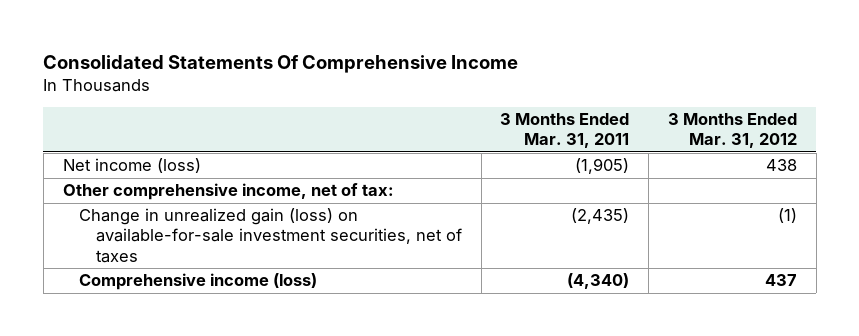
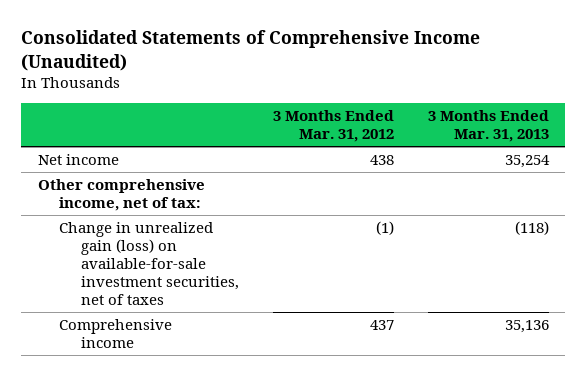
[43,54,519,73] Consolidated Statements Of Comprehensive Income -> [20,30,480,71] Consolidated Statements of Comprehensive Income (Unaudited)
[500,113,630,149] 3 Months Ended Mar. 31, 2011 -> none
none -> [427,110,549,143] 3 Months Ended Mar. 31, 2013
[62,158,201,174] Net income (loss) -> [37,153,119,165] Net income
[79,273,318,291] Comprehensive income (loss) -> [59,318,173,348] Comprehensive income

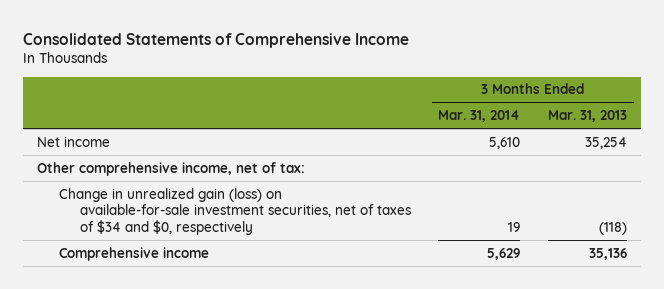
[20,30,480,71] Consolidated Statements of Comprehensive Income (Unaudited) -> [23,32,410,48] Consolidated Statements of Comprehensive Income
[272,110,394,143] 3 Months Ended Mar. 31, 2012 -> none
none -> [438,110,521,123] Mar. 31, 2014
[59,221,239,306] Change in unrealized gain (loss) on available-for-sale investment securities, net of taxes -> [58,187,412,236] Change in unrealized gain (loss) on available-for-sale investment securities, net of taxes of $34 and $0, respectively

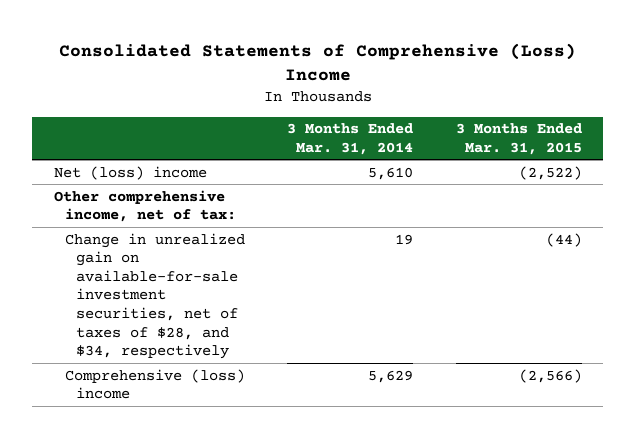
[23,32,410,48] Consolidated Statements of Comprehensive Income -> [58,43,576,82] Consolidated Statements of Comprehensive (Loss) Income
[547,110,627,123] Mar. 31, 2013 -> none
none -> [455,123,582,155] 3 Months Ended Mar. 31, 2015
[37,135,111,147] Net income -> [53,165,207,180] Net (loss) income
[58,187,412,236] Change in unrealized gain (loss) on available-for-sale investment securities, net of taxes of $34 and $0, respectively -> [65,232,246,360] Change in unrealized gain on available-for-sale investment securities, net of taxes of $28, and $34, respectively
[58,246,209,261] Comprehensive income -> [65,368,246,400] Comprehensive (loss) income

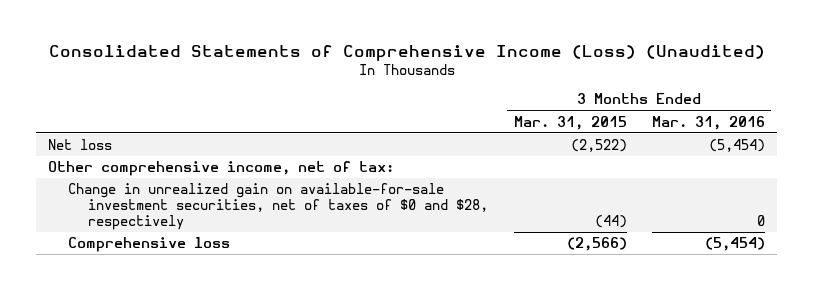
[58,43,576,82] Consolidated Statements of Comprehensive (Loss) Income -> [48,44,765,61] Consolidated Statements of Comprehensive Income (Loss) (Unaudited)
[287,123,414,155] 3 Months Ended Mar. 31, 2014 -> none
none -> [651,115,765,130] Mar. 31, 2016
[53,165,207,180] Net (loss) income -> [48,139,113,151] Net loss
[65,232,246,360] Change in unrealized gain on available-for-sale investment securities, net of taxes of $28, and $34, respectively -> [68,183,489,231] Change in unrealized gain on available-for-sale investment securities, net of taxes of $0 and $28, respectively
[65,368,246,400] Comprehensive (loss) income -> [68,237,231,253] Comprehensive loss

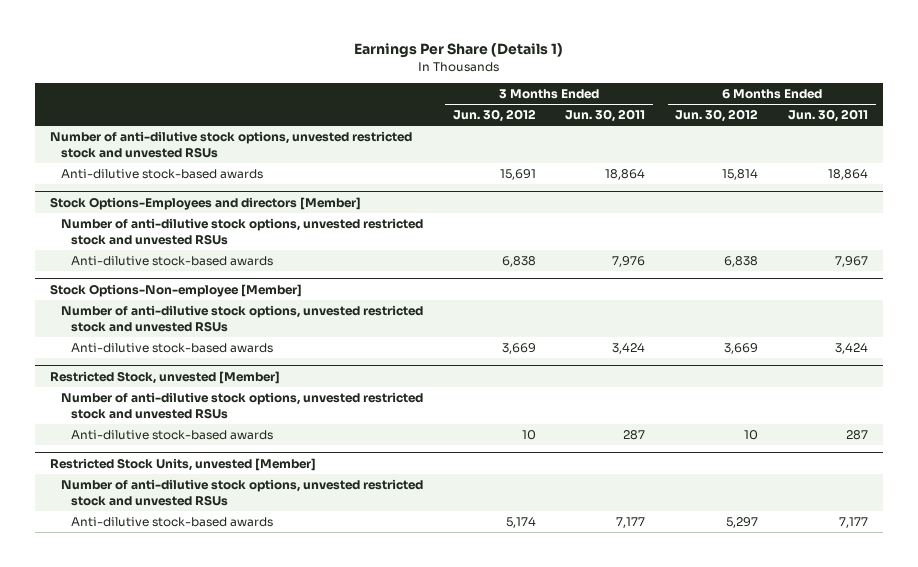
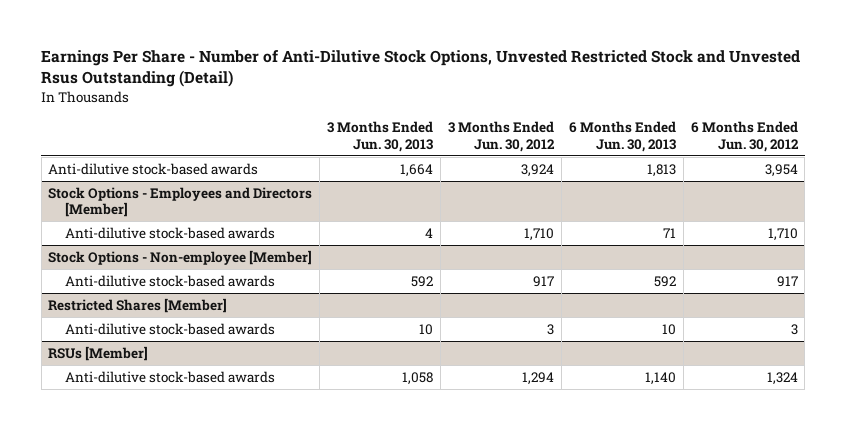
[354,43,564,59] Earnings Per Share (Details 1) -> [41,50,801,88] Earnings Per Share - Number of Anti-Dilutive Stock Options, Unvested Restricted Stock and Unvested Rsus Outstanding (Detail)
[565,109,646,123] Jun. 30, 2011 -> none
[788,109,869,123] Jun. 30, 2011 -> none
none -> [327,121,434,152] 3 Months Ended Jun. 30, 2013
none -> [568,121,676,152] 6 Months Ended Jun. 30, 2013
[50,131,413,158] Number of anti-dilutive stock options, unvested restricted stock and unvested RSUs -> none
[60,218,423,245] Number of anti-dilutive stock options, unvested restricted stock and unvested RSUs -> none
[60,305,423,332] Number of anti-dilutive stock options, unvested restricted stock and unvested RSUs -> none
[50,370,281,384] Restricted Stock, unvested [Member] -> none
[60,392,423,419] Number of anti-dilutive stock options, unvested restricted stock and unvested RSUs -> none
[50,457,317,471] Restricted Stock Units, unvested [Member] -> none
[60,479,423,506] Number of anti-dilutive stock options, unvested restricted stock and unvested RSUs -> none
[499,169,536,181] 15,691 -> [520,163,554,177] 3,924
[722,169,759,181] 15,814 -> [764,163,798,177] 3,954
[50,196,362,210] Stock Options-Employees and directors [Member] -> [48,186,313,218] Stock Options - Employees and Directors [Member]
[501,256,536,268] 6,838 -> [523,227,554,241] 1,710
[724,256,759,268] 6,838 -> [767,227,798,241] 1,710
[50,283,303,297] Stock Options-Non-employee [Member] -> [48,249,313,265] Stock Options - Non-employee [Member]
[501,343,536,355] 3,669 -> [532,275,554,287] 917
[724,343,759,355] 3,669 -> [776,275,798,287] 917
none -> [48,297,228,313] Restricted Shares [Member]
[521,430,536,441] 10 -> [546,323,554,335] 3
[744,430,759,441] 10 -> [790,323,798,335] 3
none -> [48,345,149,361] RSUs [Member]
[505,517,536,529] 5,174 -> [521,371,554,385] 1,294
[726,517,759,529] 5,297 -> [766,371,798,385] 1,324

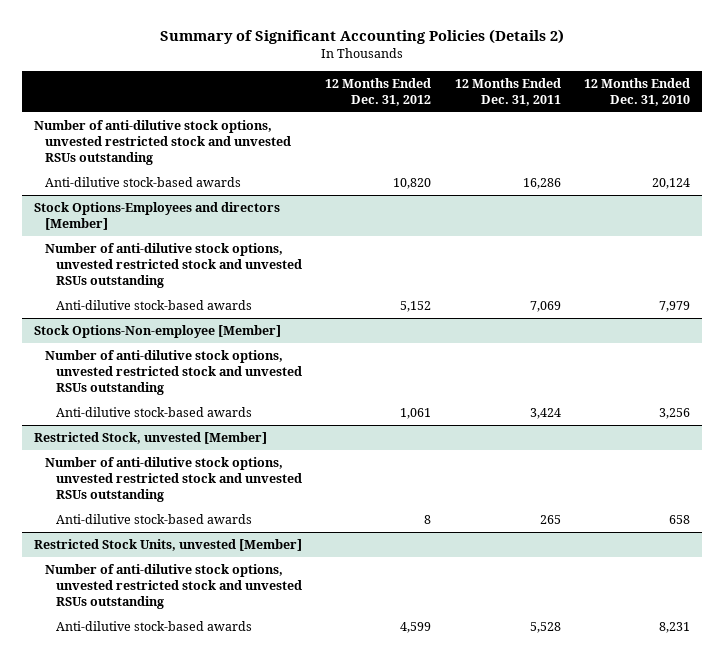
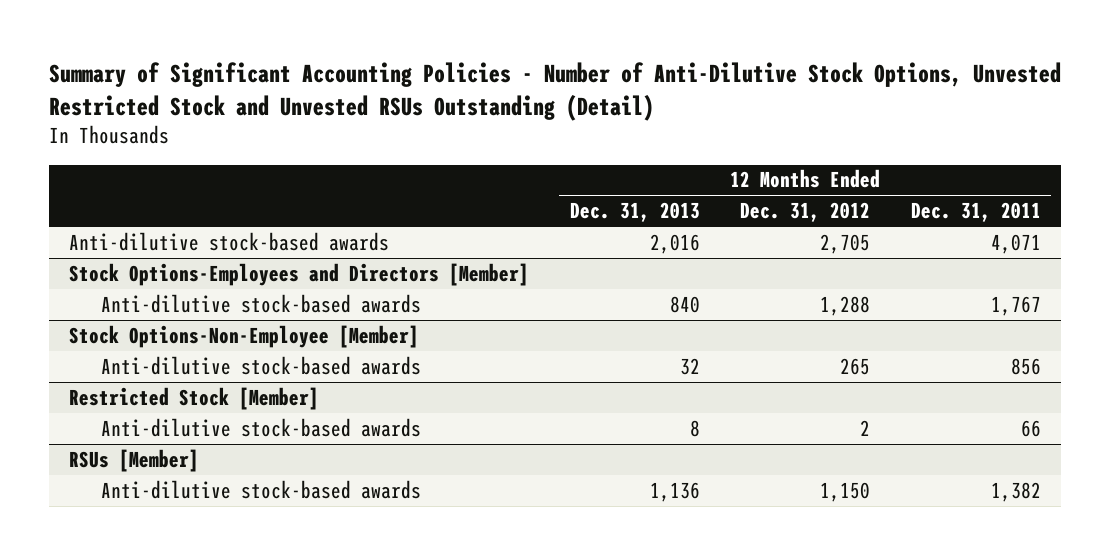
[159,29,564,45] Summary of Significant Accounting Policies (Details 2) -> [48,61,1061,121] Summary of Significant Accounting Policies - Number of Anti-Dilutive Stock Options, Unvested Restricted Stock and Unvested RSUs Outstanding (Detail)
[584,77,691,106] 12 Months Ended Dec. 31, 2010 -> none
none -> [569,202,700,223] Dec. 31, 2013
[33,120,291,165] Number of anti-dilutive stock options, unvested restricted stock and unvested RSUs outstanding -> none
[44,243,302,288] Number of anti-dilutive stock options, unvested restricted stock and unvested RSUs outstanding -> none
[44,350,302,395] Number of anti-dilutive stock options, unvested restricted stock and unvested RSUs outstanding -> none
[44,457,302,502] Number of anti-dilutive stock options, unvested restricted stock and unvested RSUs outstanding -> none
[33,539,302,552] Restricted Stock Units, unvested [Member] -> none
[44,564,302,609] Number of anti-dilutive stock options, unvested restricted stock and unvested RSUs outstanding -> none
[393,178,432,190] 10,820 -> [820,233,871,254] 2,705
[522,178,561,190] 16,286 -> [990,233,1041,254] 4,071
[33,202,280,230] Stock Options-Employees and directors [Member] -> [68,262,529,286] Stock Options-Employees and Directors [Member]
[400,301,432,313] 5,152 -> [820,295,871,316] 1,288
[529,301,561,313] 7,069 -> [990,295,1041,316] 1,767
[33,325,281,339] Stock Options-Non-employee [Member] -> [68,324,419,348] Stock Options-Non-Employee [Member]
[400,408,432,420] 1,061 -> [840,357,871,375] 265
[529,408,561,420] 3,424 -> [1010,357,1041,375] 856
[33,432,267,445] Restricted Stock, unvested [Member] -> [68,386,319,410] Restricted Stock [Member]
[424,515,432,525] 8 -> [860,419,871,436] 2
[539,515,561,525] 265 -> [1020,419,1041,437] 66
none -> [68,448,199,472] RSUs [Member]
[400,622,432,634] 4,599 -> [820,481,871,502] 1,150
[529,622,561,634] 5,528 -> [990,481,1041,502] 1,382

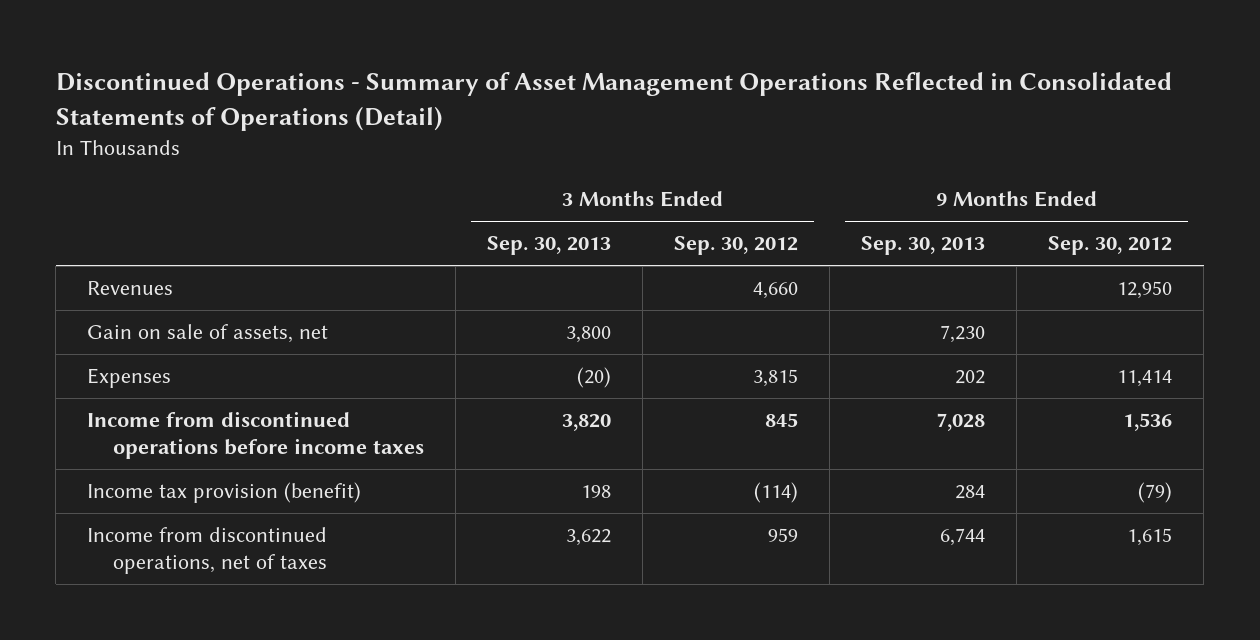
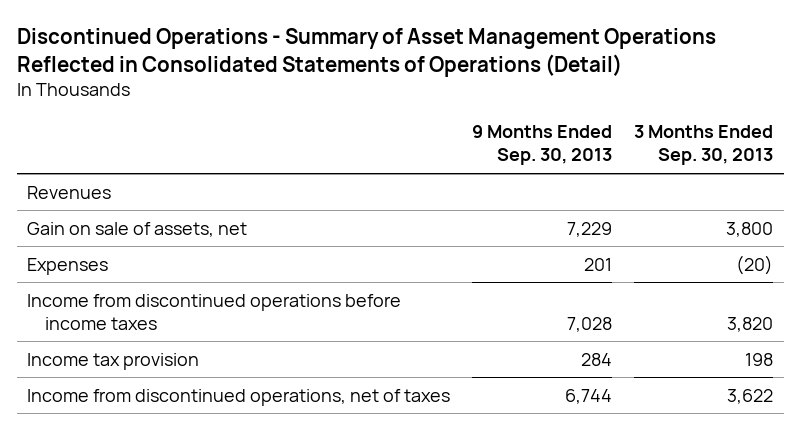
[674,236,799,256] Sep. 30, 2012 -> none
[1048,236,1173,256] Sep. 30, 2012 -> none
[940,325,986,344] 7,230 -> [567,221,613,237] 7,229
[955,370,986,385] 202 -> [584,257,613,271] 201
[87,482,362,504] Income tax provision (benefit) -> [27,352,200,370] Income tax provision

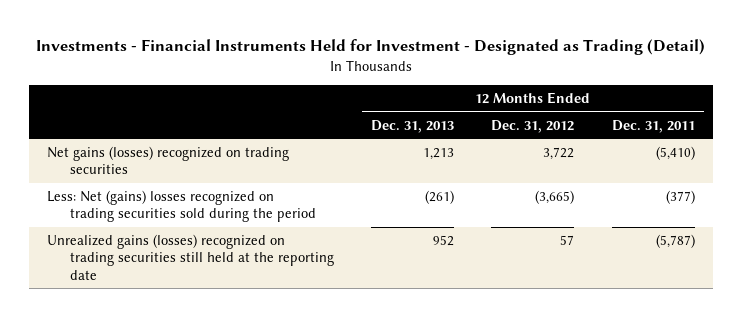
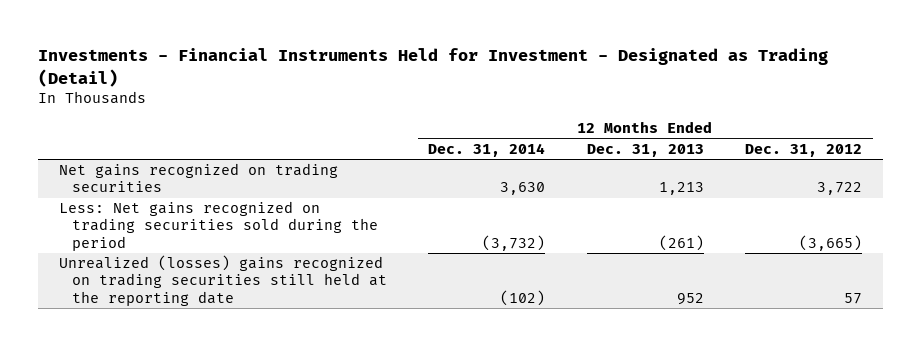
[611,119,695,133] Dec. 31, 2011 -> none
none -> [428,143,546,158] Dec. 31, 2014
[47,146,290,175] Net gains (losses) recognized on trading securities -> [59,163,339,193] Net gains recognized on trading securities
[47,190,317,223] Less: Net (gains) losses recognized on trading securities sold during the period -> [59,201,378,251] Less: Net gains recognized on trading securities sold during the period
[47,234,335,280] Unrealized gains (losses) recognized on trading securities still held at the reporting date -> [59,255,387,306] Unrealized (losses) gains recognized on trading securities still held at the reporting date

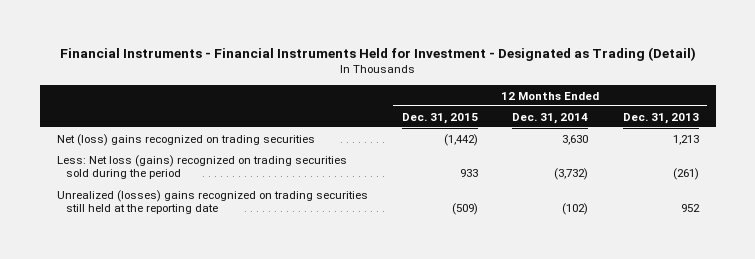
[38,48,829,87] Investments - Financial Instruments Held for Investment - Designated as Trading (Detail) -> [59,46,696,61] Financial Instruments - Financial Instruments Held for Investment - Designated as Trading (Detail)
[745,144,863,158] Dec. 31, 2012 -> none
none -> [402,112,479,124] Dec. 31, 2015
[59,163,339,193] Net gains recognized on trading securities -> [56,133,315,146] Net (loss) gains recognized on trading securities
[59,201,378,251] Less: Net gains recognized on trading securities sold during the period -> [56,154,347,180] Less: Net loss (gains) recognized on trading securities sold during the period

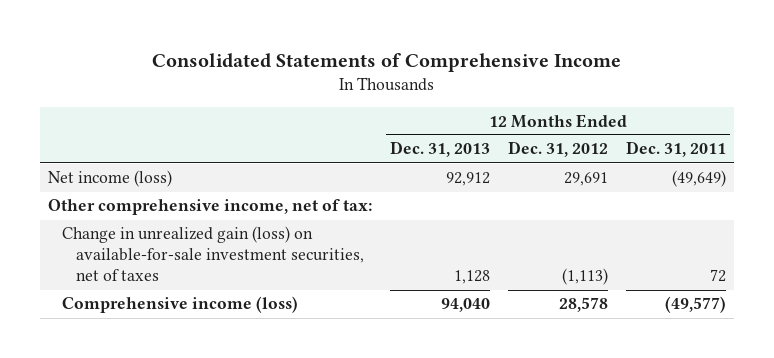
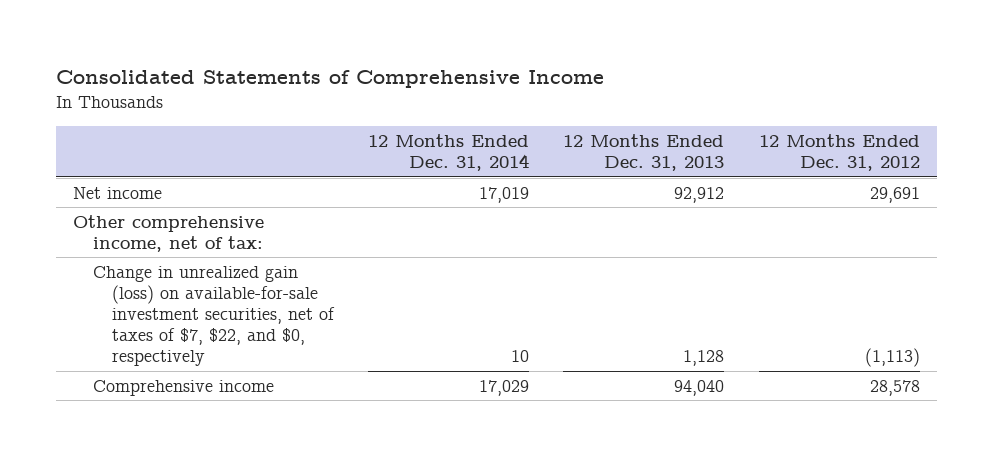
[625,141,726,158] Dec. 31, 2011 -> none
none -> [368,134,530,172] 12 Months Ended Dec. 31, 2014
[48,170,173,188] Net income (loss) -> [73,186,163,199] Net income
[62,226,365,282] Change in unrealized gain (loss) on available-for-sale investment securities, net of taxes -> [92,265,336,367] Change in unrealized gain (loss) on available-for-sale investment securities, net of taxes of $7, $22, and $0, respectively
[62,296,299,314] Comprehensive income (loss) -> [92,379,274,396] Comprehensive income

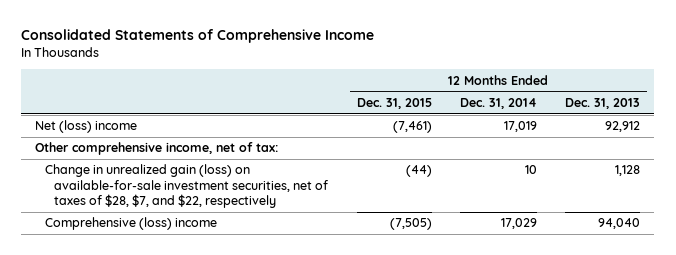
[758,134,920,172] 12 Months Ended Dec. 31, 2012 -> none
none -> [356,97,432,109] Dec. 31, 2015
[73,186,163,199] Net income -> [35,120,138,134] Net (loss) income
[92,265,336,367] Change in unrealized gain (loss) on available-for-sale investment securities, net of taxes of $7, $22, and $0, respectively -> [44,164,329,208] Change in unrealized gain (loss) on available-for-sale investment securities, net of taxes of $28, $7, and $22, respectively
[92,379,274,396] Comprehensive income -> [44,217,217,231] Comprehensive (loss) income

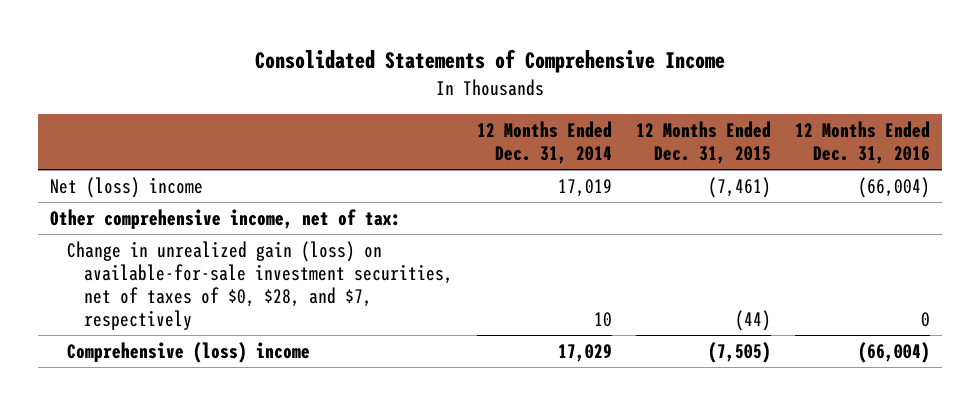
[565,97,641,109] Dec. 31, 2013 -> none
none -> [795,121,931,165] 12 Months Ended Dec. 31, 2016
[44,164,329,208] Change in unrealized gain (loss) on available-for-sale investment securities, net of taxes of $28, $7, and $22, respectively -> [67,240,454,330] Change in unrealized gain (loss) on available-for-sale investment securities, net of taxes of $0, $28, and $7, respectively

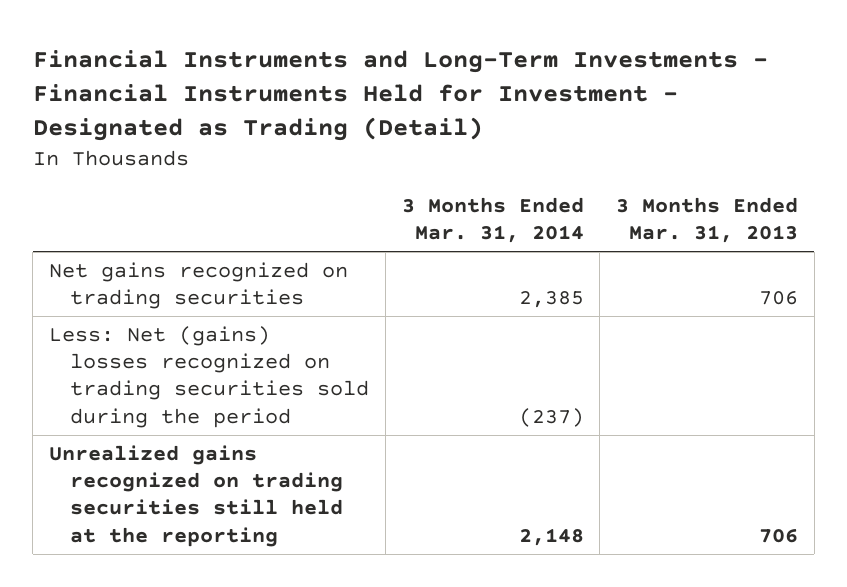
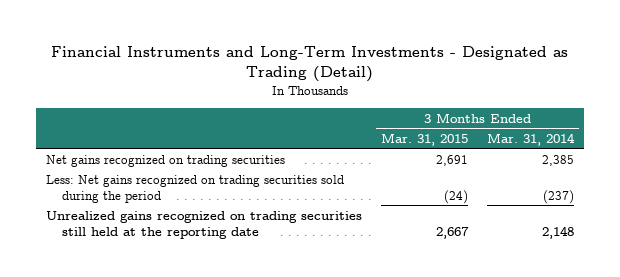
[32,49,768,141] Financial Instruments and Long-Term Investments - Financial Instruments Held for Investment - Designated as Trading (Detail) -> [51,45,569,83] Financial Instruments and Long-Term Investments - Designated as Trading (Detail)
[616,196,799,243] 3 Months Ended Mar. 31, 2013 -> none
none -> [381,132,469,146] Mar. 31, 2015
[48,326,370,428] Less: Net (gains) losses recognized on trading securities sold during the period -> [46,174,345,203] Less: Net gains recognized on trading securities sold during the period
[48,445,344,547] Unrealized gains recognized on trading securities still held at the reporting -> [46,210,363,239] Unrealized gains recognized on trading securities still held at the reporting date

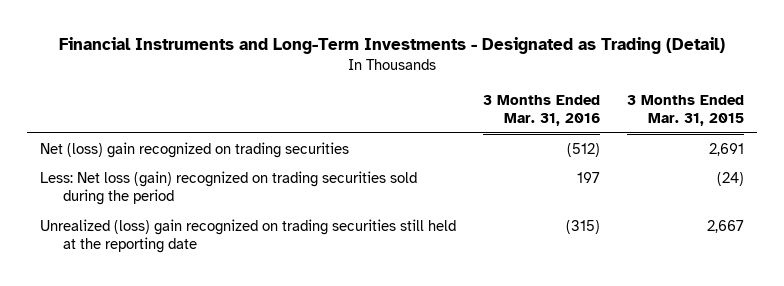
[487,132,576,146] Mar. 31, 2014 -> none
none -> [483,94,601,127] 3 Months Ended Mar. 31, 2016
[46,154,286,167] Net gains recognized on trading securities -> [40,141,350,158] Net (loss) gain recognized on trading securities
[46,174,345,203] Less: Net gains recognized on trading securities sold during the period -> [40,170,418,206] Less: Net loss (gain) recognized on trading securities sold during the period
[46,210,363,239] Unrealized gains recognized on trading securities still held at the reporting date -> [40,218,457,254] Unrealized (loss) gain recognized on trading securities still held at the reporting date

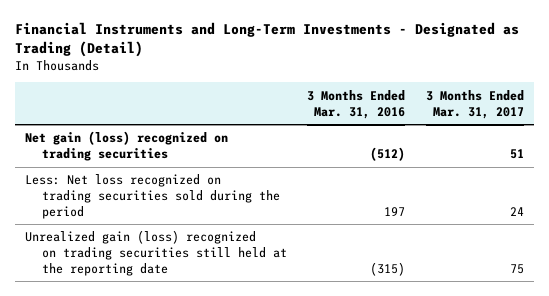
[626,94,744,127] 3 Months Ended Mar. 31, 2015 -> none
none -> [425,89,524,119] 3 Months Ended Mar. 31, 2017
[40,141,350,158] Net (loss) gain recognized on trading securities -> [25,131,229,162] Net gain (loss) recognized on trading securities
[40,170,418,206] Less: Net loss (gain) recognized on trading securities sold during the period -> [25,174,280,219] Less: Net loss recognized on trading securities sold during the period
[40,218,457,254] Unrealized (loss) gain recognized on trading securities still held at the reporting date -> [25,230,287,276] Unrealized gain (loss) recognized on trading securities still held at the reporting date

